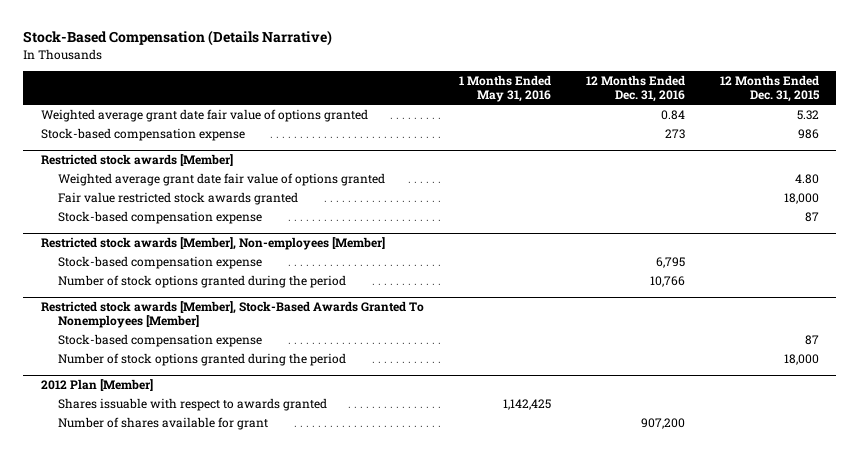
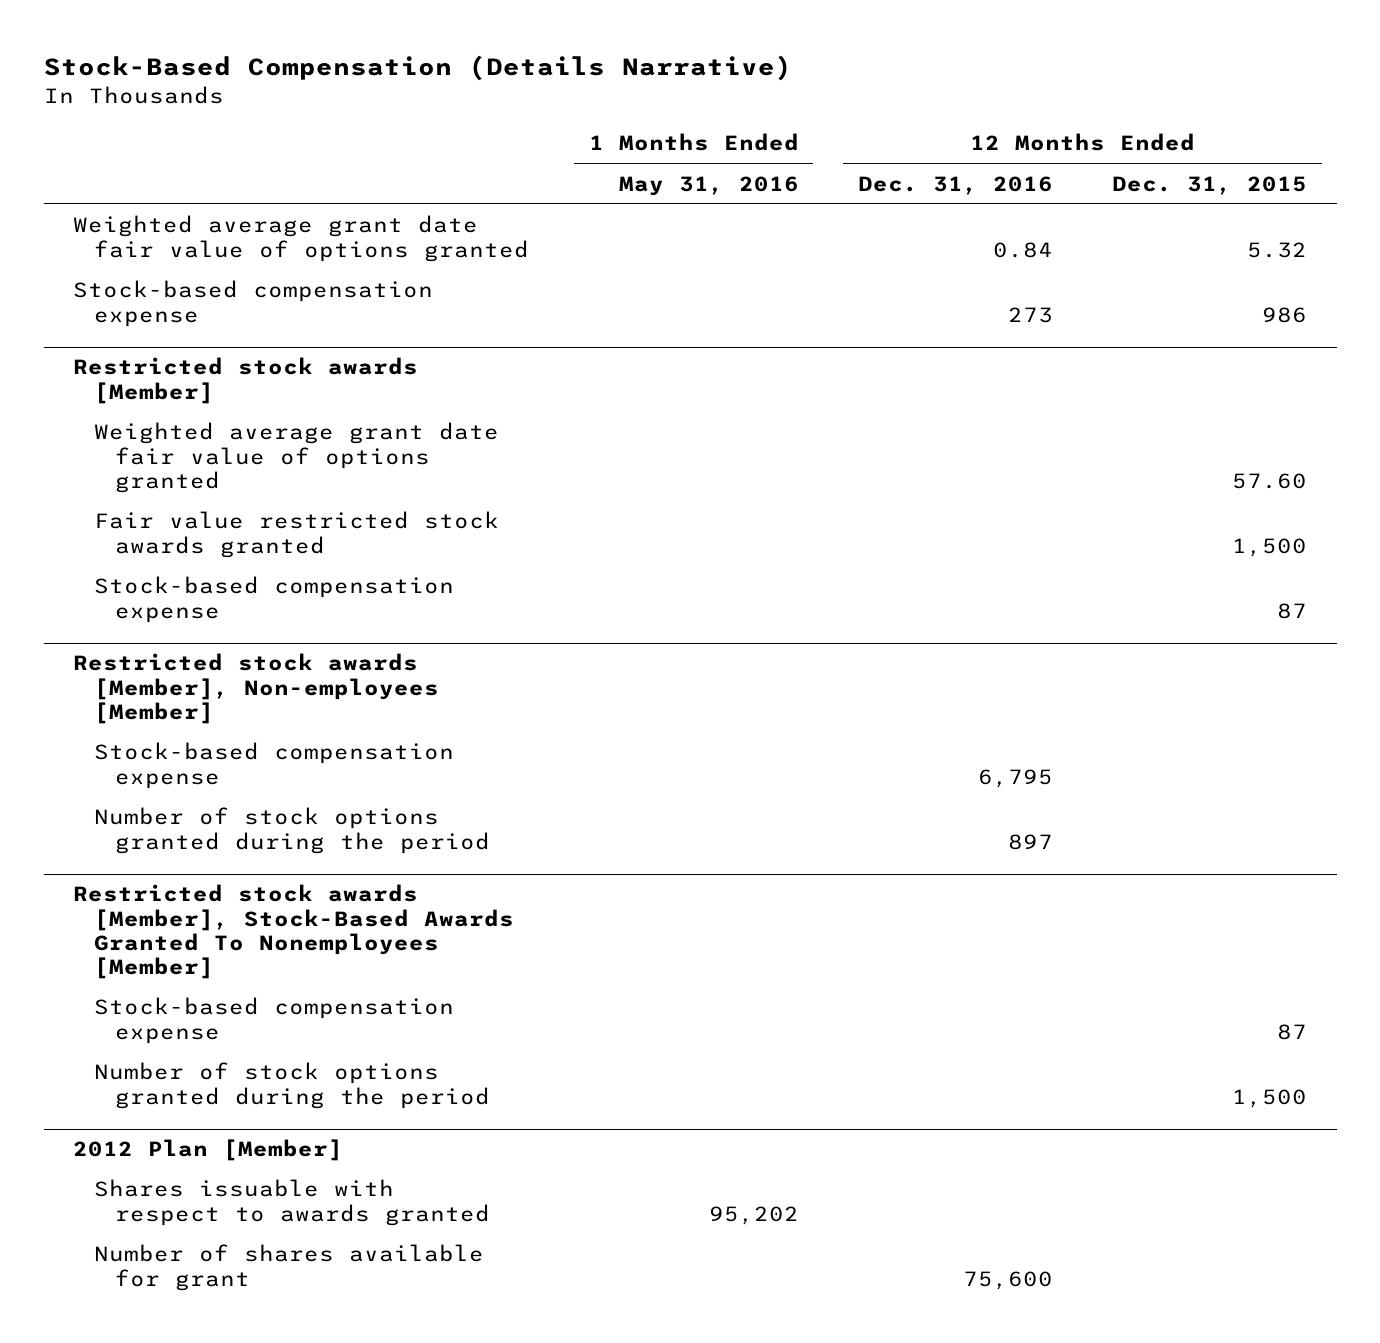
[794,173,819,184] 4.80 -> [1232,472,1308,489] 57.60
[783,192,819,204] 18,000 -> [1232,537,1308,557] 1,500
[649,275,685,287] 10,766 -> [1007,833,1053,850] 897
[783,353,819,365] 18,000 -> [1232,1088,1308,1108] 1,500
[502,398,551,410] 1,142,425 -> [708,1205,799,1225] 95,202
[640,417,685,429] 907,200 -> [962,1270,1053,1290] 75,600

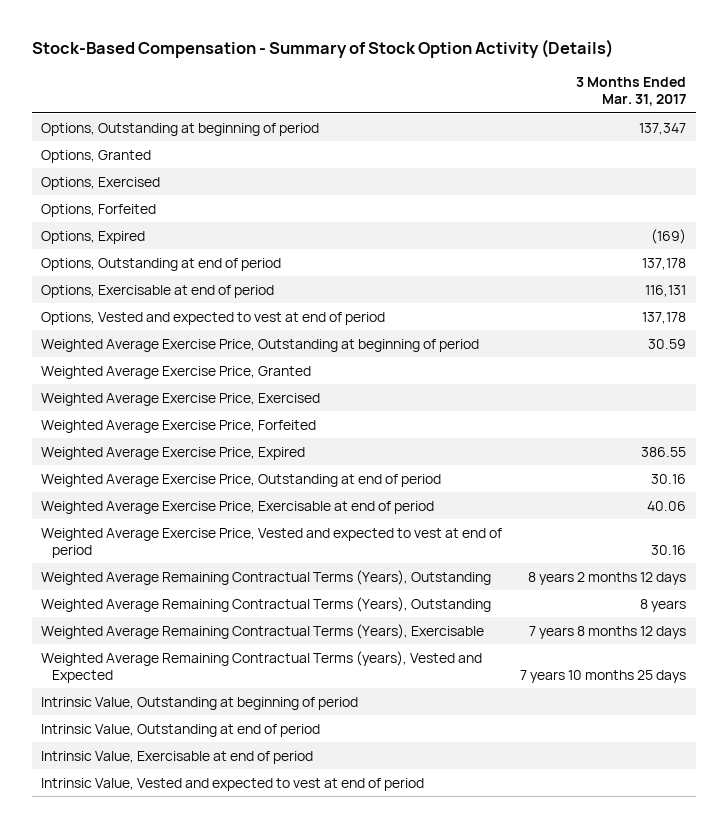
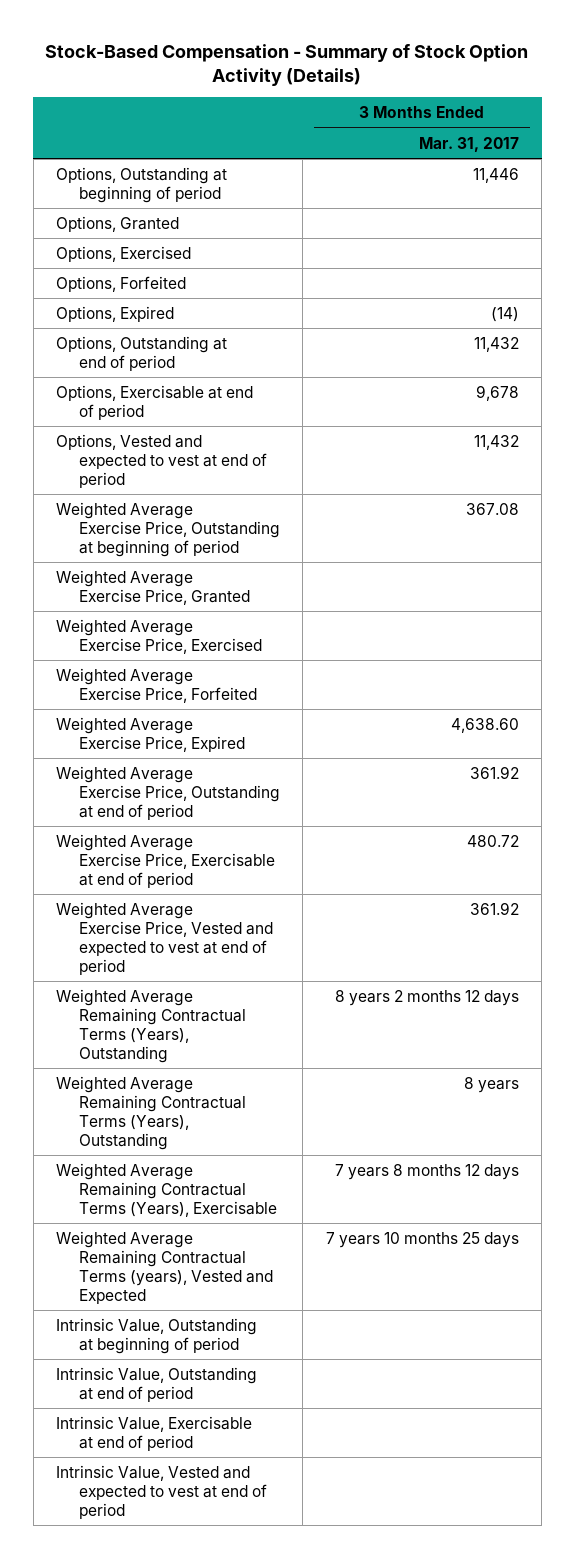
[639,122,687,135] 137,347 -> [472,167,519,183] 11,446
[651,228,687,244] (169) -> [490,306,519,322] (14)
[642,257,687,270] 137,178 -> [473,336,519,352] 11,432
[645,284,687,297] 116,131 -> [475,384,519,401] 9,678
[642,311,687,324] 137,178 -> [473,434,519,450] 11,432
[648,338,687,349] 30.59 -> [465,502,519,515] 367.08
[641,446,687,457] 386.55 -> [450,717,519,733] 4,638.60
[651,473,687,484] 30.16 -> [469,765,519,779] 361.92
[647,500,687,511] 40.06 -> [466,834,519,847] 480.72
[651,545,687,556] 30.16 -> [469,901,519,915] 361.92

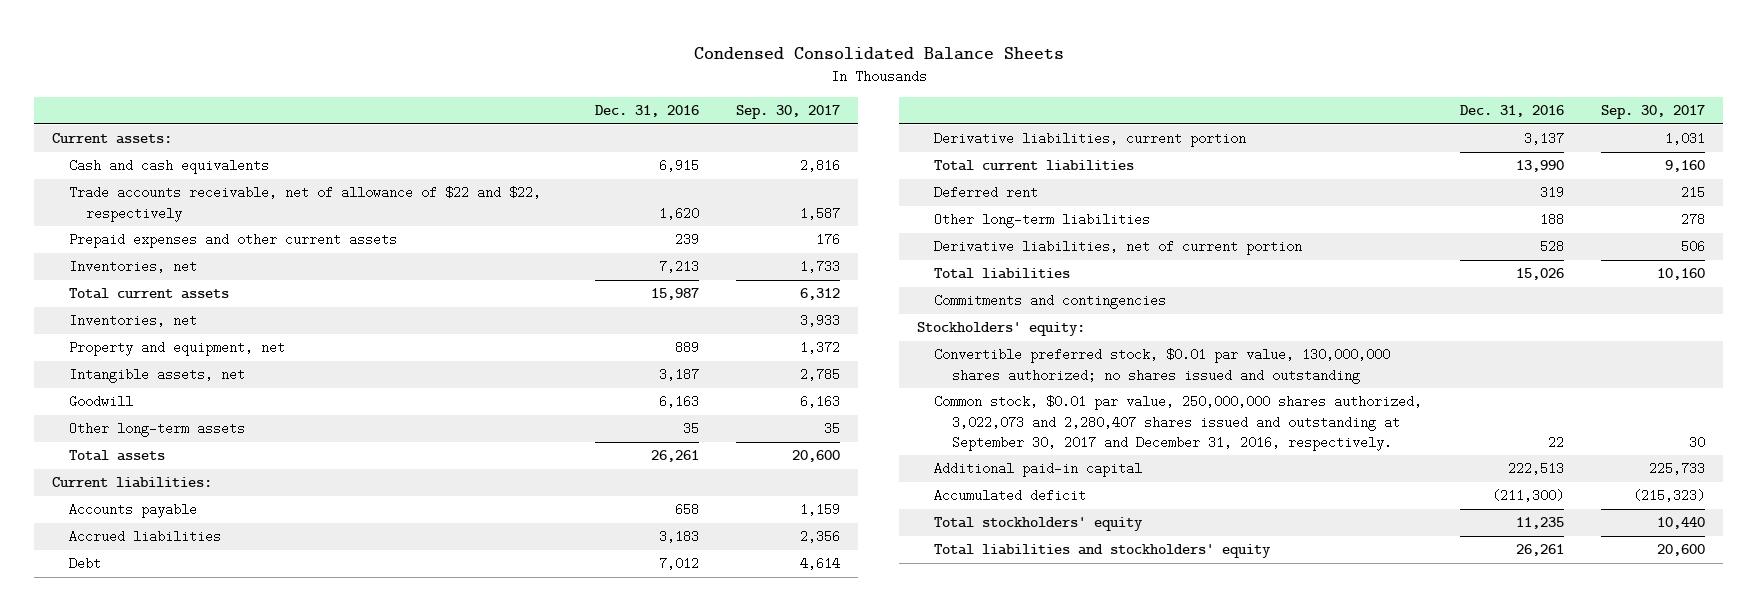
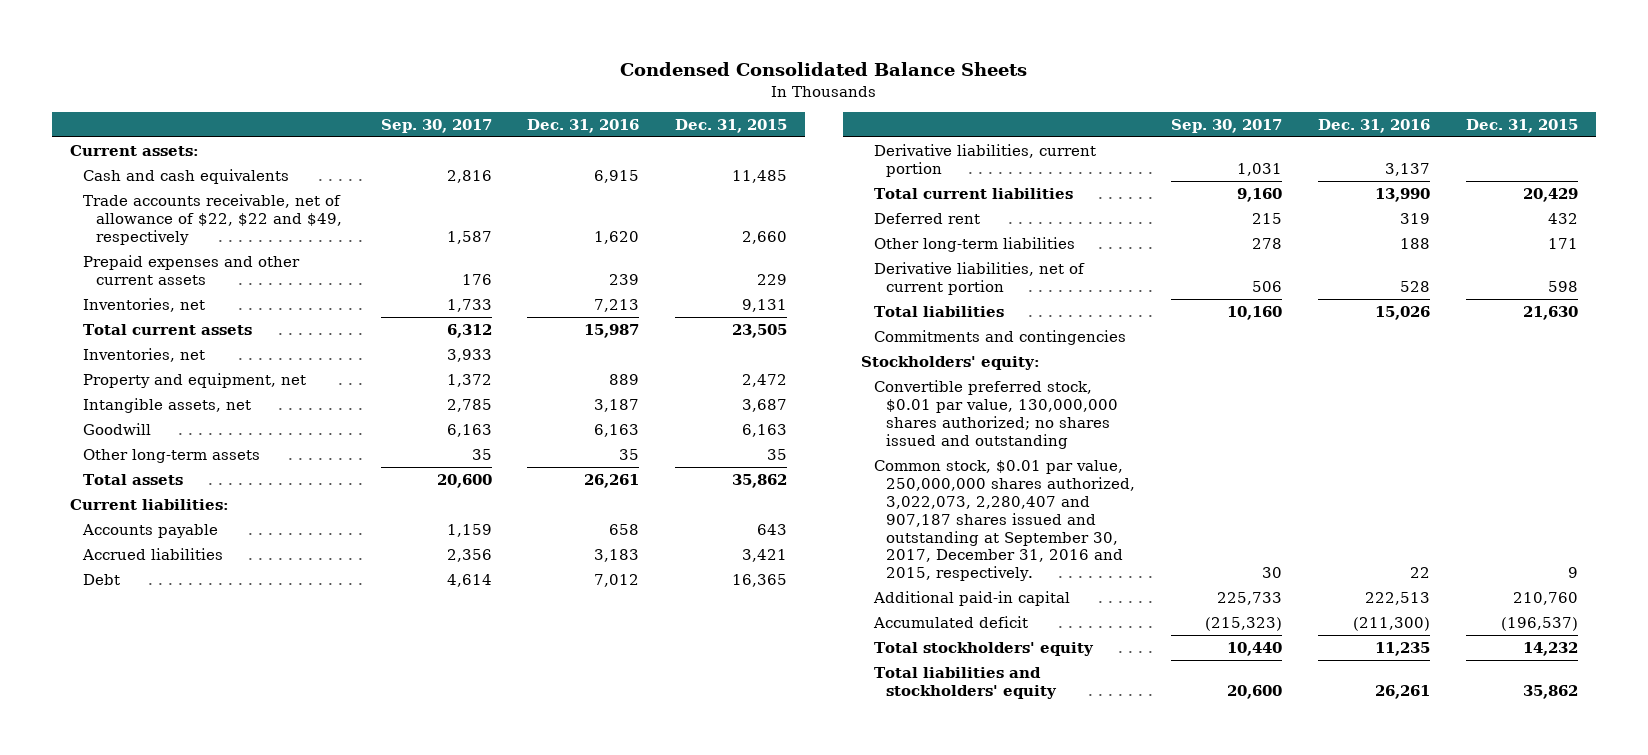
none -> [675,119,788,134] Dec. 31, 2015
[69,186,542,222] Trade accounts receivable, net of allowance of $22 and $22, respectively -> [83,194,342,245] Trade accounts receivable, net of allowance of $22, $22 and $49, respectively
[934,395,1423,451] Common stock, $0.01 par value, 250,000,000 shares authorized, 3,022,073 and 2,280,407 shares issued and outstanding at September 30, 2017 and December 31, 2016, respectively. -> [873,460,1136,582] Common stock, $0.01 par value, 250,000,000 shares authorized, 3,022,073, 2,280,407 and 907,187 shares issued and outstanding at September 30, 2017, December 31, 2016 and 2015, respectively.

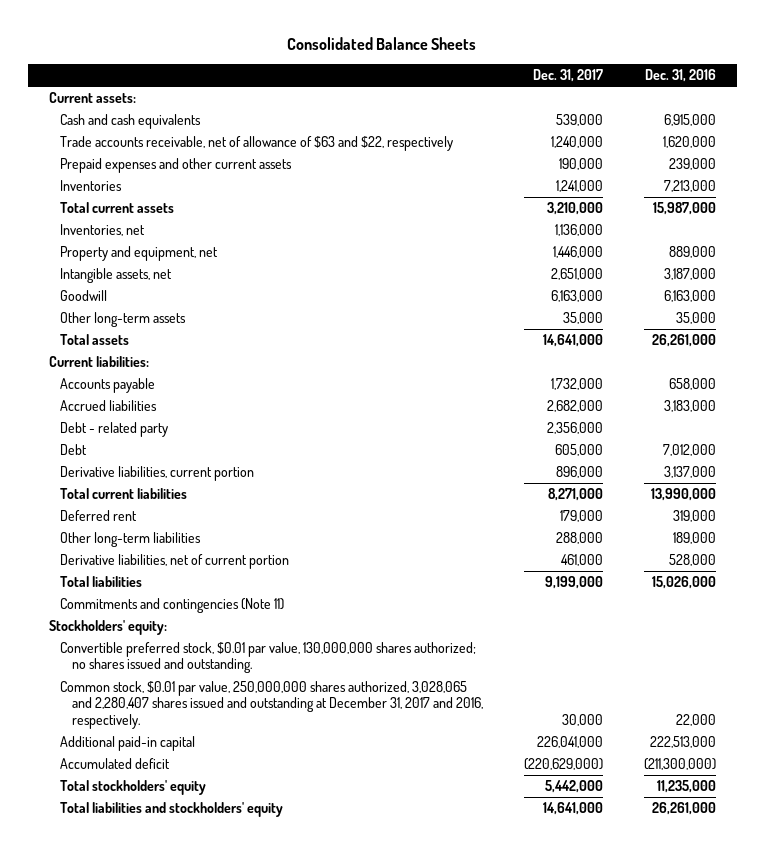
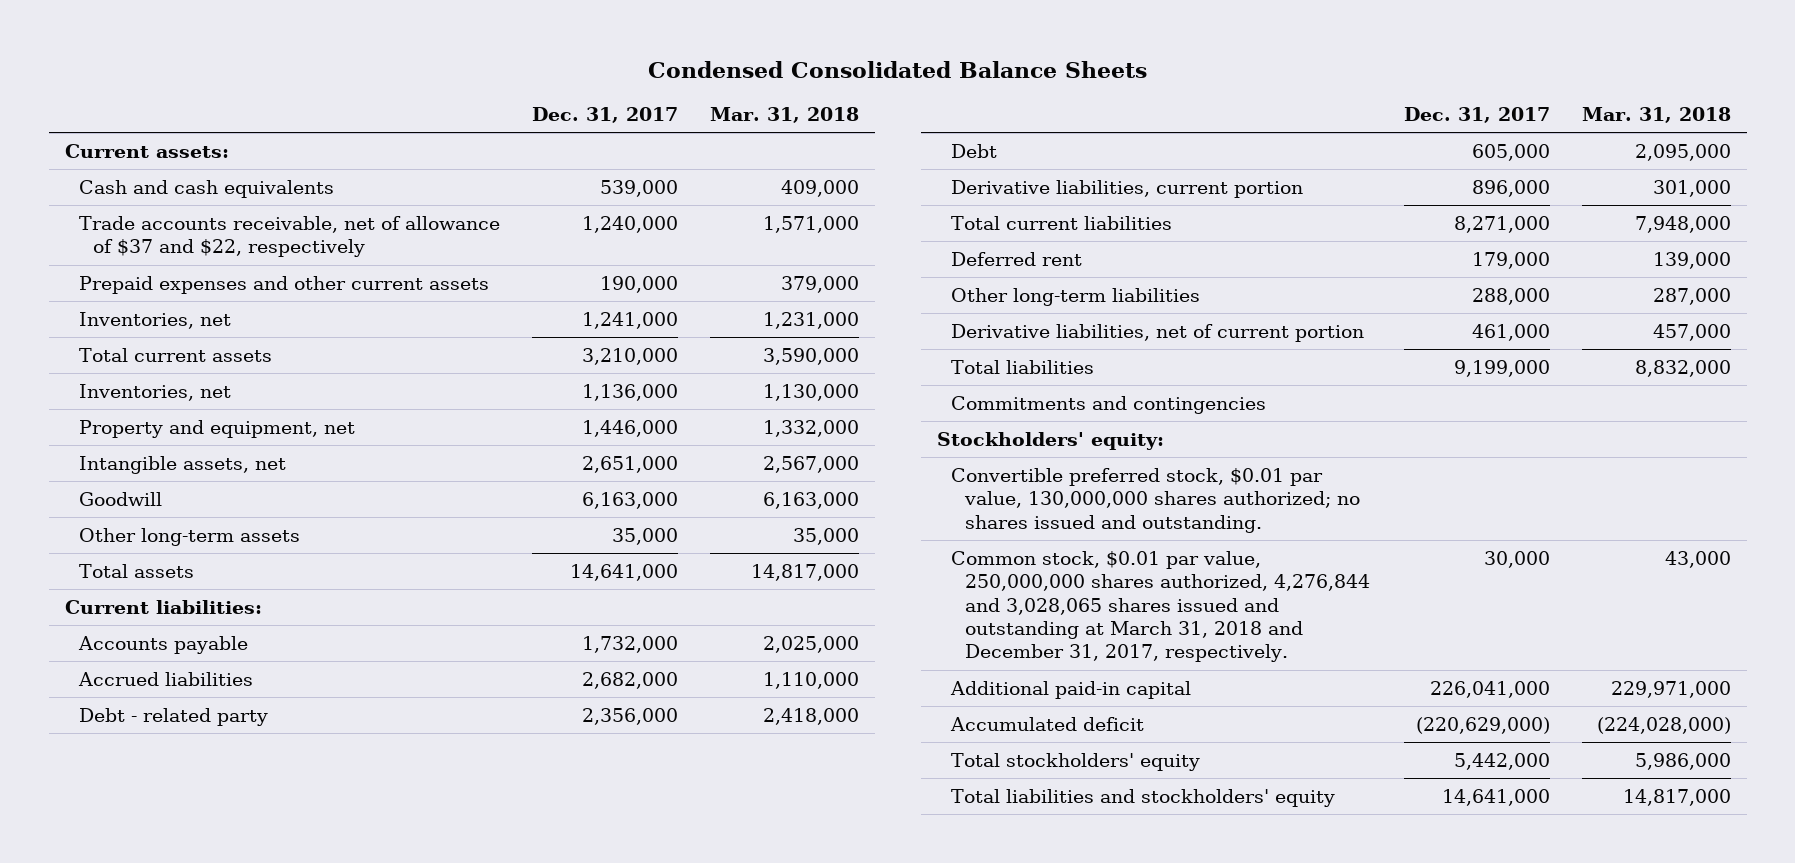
[287,36,477,50] Consolidated Balance Sheets -> [647,60,1147,78] Condensed Consolidated Balance Sheets
[645,68,717,82] Dec. 31, 2016 -> none
none -> [709,107,859,124] Mar. 31, 2018
[60,136,454,152] Trade accounts receivable, net of allowance of $63 and $22, respectively -> [78,215,500,258] Trade accounts receivable, net of allowance of $37 and $22, respectively
[60,180,123,192] Inventories -> [78,311,231,329] Inventories, net
[60,598,285,614] Commitments and contingencies (Note 11) -> [950,395,1266,414] Commitments and contingencies
[60,681,484,729] Common stock, $0.01 par value, 250,000,000 shares authorized, 3,028,065 and 2,280,407 shares issued and outstanding at December 31, 2017 and 2016, respectively. -> [950,550,1370,663] Common stock, $0.01 par value, 250,000,000 shares authorized, 4,276,844 and 3,028,065 shares issued and outstanding at March 31, 2018 and December 31, 2017, respectively.

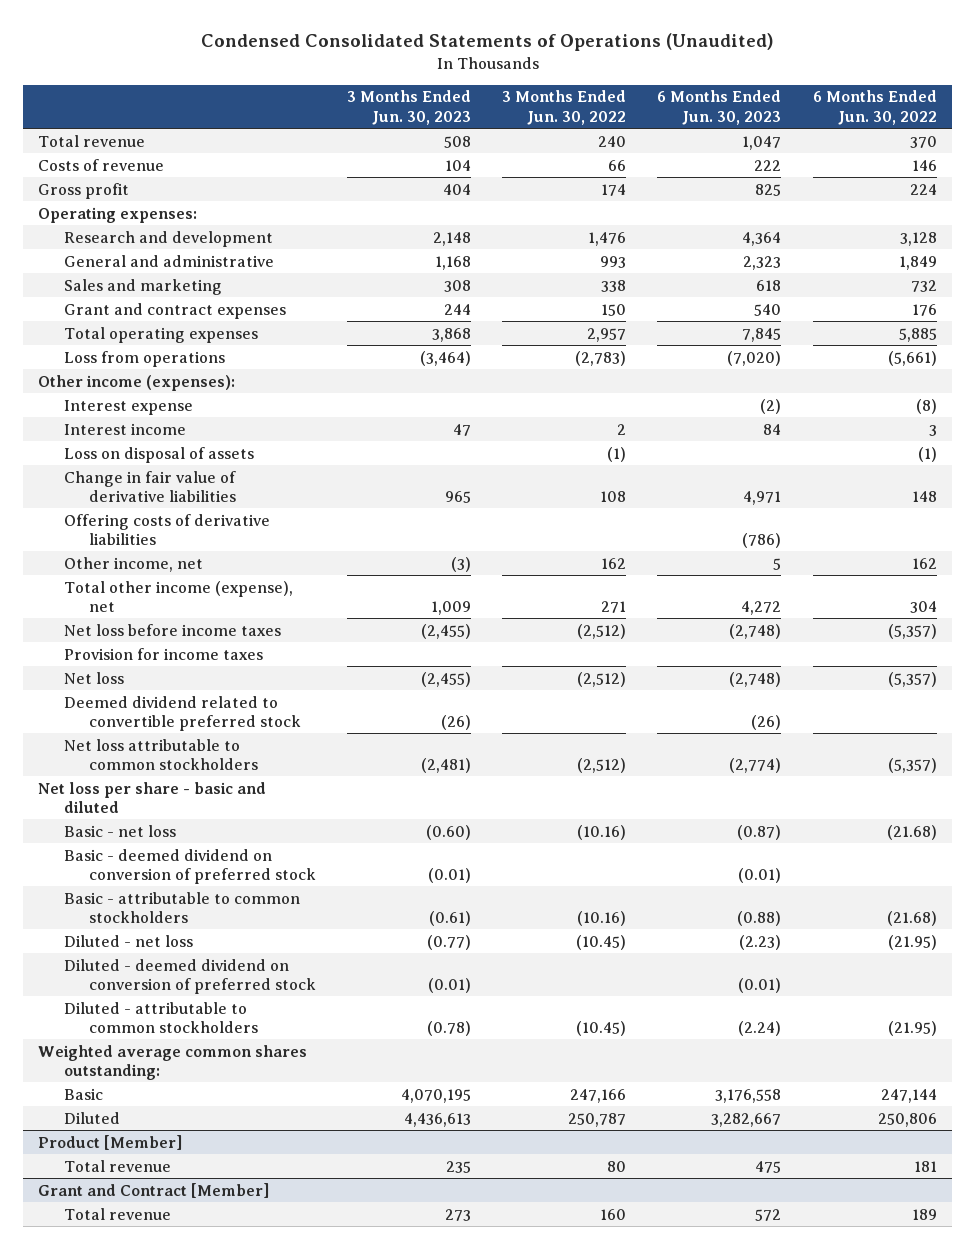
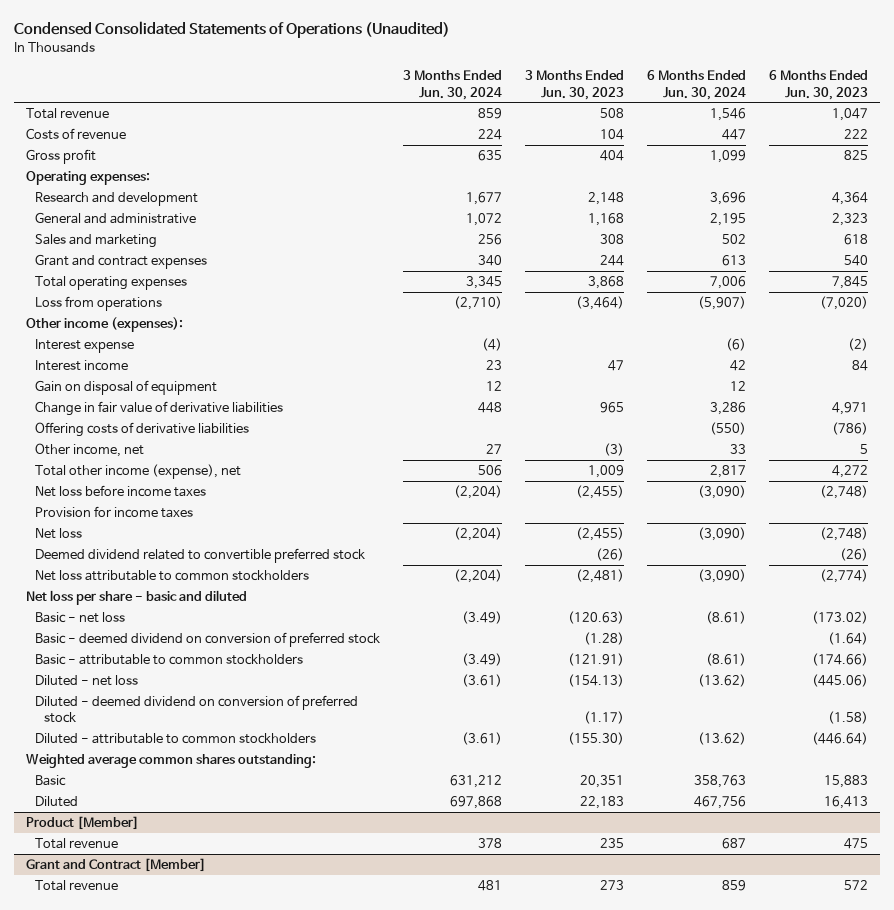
[502,90,627,125] 3 Months Ended Jun. 30, 2022 -> none
[812,90,937,125] 6 Months Ended Jun. 30, 2022 -> none
none -> [402,70,502,100] 3 Months Ended Jun. 30, 2024
none -> [647,70,747,100] 6 Months Ended Jun. 30, 2024
[63,446,254,463] Loss on disposal of assets -> none
none -> [34,379,217,395] Gain on disposal of equipment
[425,824,471,840] (0.60) -> [568,610,625,624] (120.63)
[737,824,782,840] (0.87) -> [812,610,869,624] (173.02)
[427,867,471,883] (0.01) -> [584,631,625,645] (1.28)
[738,867,782,883] (0.01) -> [828,631,869,645] (1.64)
[428,910,471,926] (0.61) -> [568,652,625,666] (121.91)
[737,910,782,926] (0.88) -> [812,652,869,666] (174.66)
[426,934,471,950] (0.77) -> [568,673,625,687] (154.13)
[739,934,782,950] (2.23) -> [812,673,869,687] (445.06)
[427,977,471,993] (0.01) -> [584,711,625,725] (1.17)
[738,977,782,993] (0.01) -> [828,711,869,725] (1.58)
[426,1020,471,1036] (0.78) -> [568,731,625,745] (155.30)
[738,1020,782,1036] (2.24) -> [812,731,869,745] (446.64)
[400,1088,471,1103] 4,070,195 -> [580,774,625,788] 20,351
[715,1088,782,1103] 3,176,558 -> [824,774,869,788] 15,883
[403,1112,471,1127] 4,436,613 -> [580,795,625,809] 22,183
[711,1112,782,1127] 3,282,667 -> [824,795,869,809] 16,413

